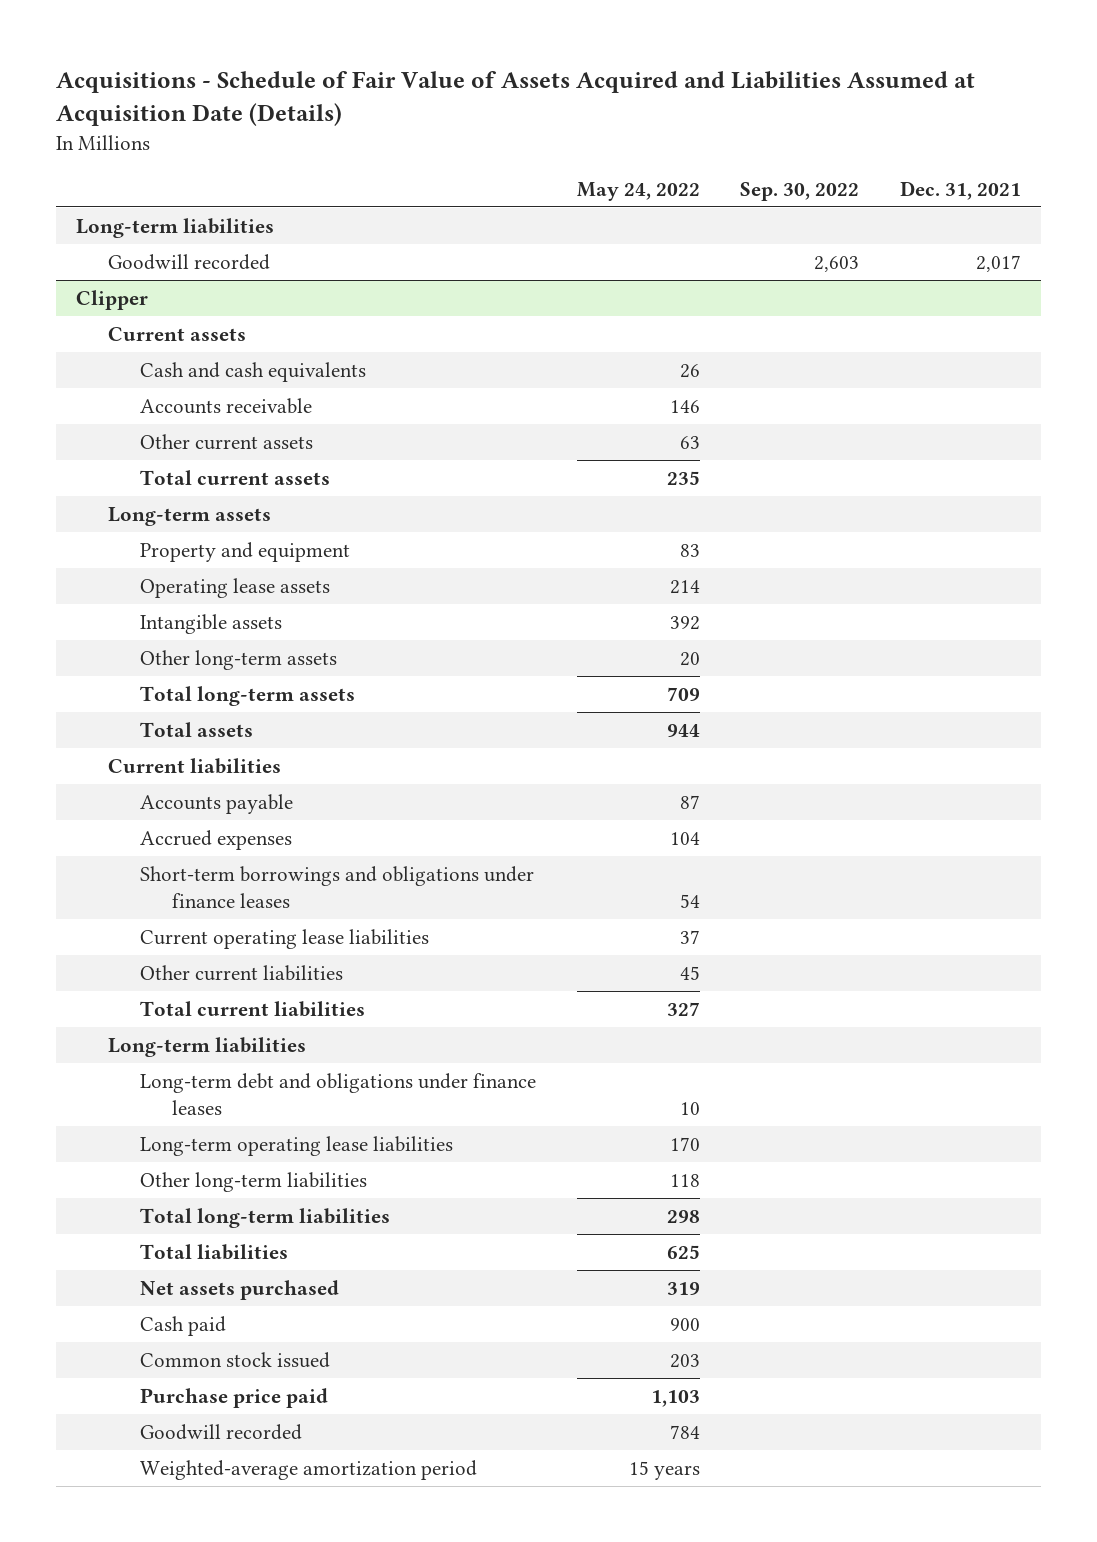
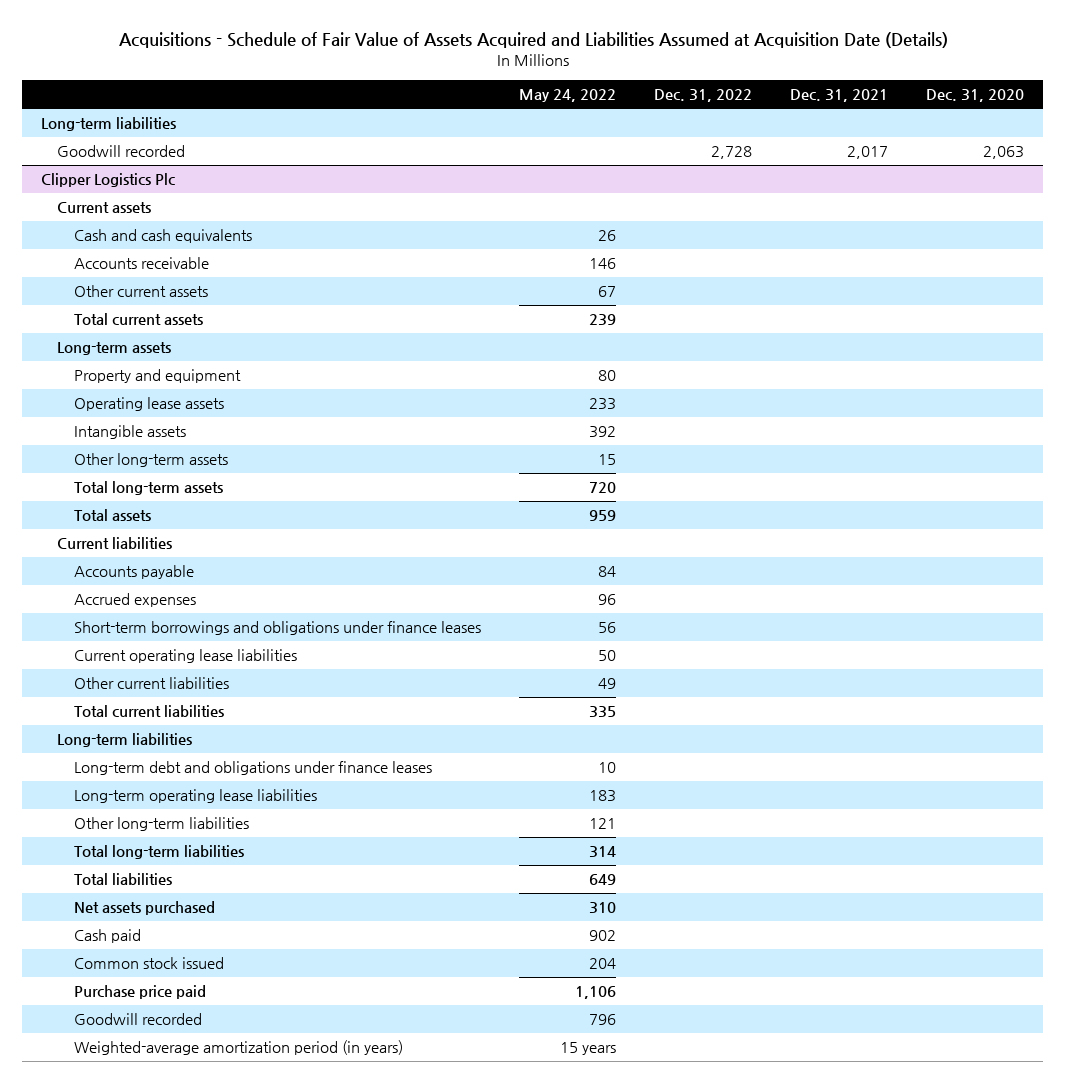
[740,181,860,201] Sep. 30, 2022 -> none
none -> [653,89,752,103] Dec. 31, 2022
none -> [926,89,1025,103] Dec. 31, 2020
[75,289,148,310] Clipper -> [41,173,176,188] Clipper Logistics Plc
[679,435,700,449] 63 -> [597,286,616,298] 67
[666,470,700,485] 235 -> [588,314,616,326] 239
[679,543,700,557] 83 -> [597,370,616,382] 80
[669,579,700,594] 214 -> [588,398,616,411] 233
[679,651,700,666] 20 -> [597,454,616,466] 15
[666,686,700,701] 709 -> [588,482,616,494] 720
[666,723,700,737] 944 -> [588,510,616,522] 959
[679,794,700,809] 87 -> [597,566,616,578] 84
[669,831,700,845] 104 -> [597,594,616,606] 96
[679,894,700,909] 54 -> [597,622,616,634] 56
[679,929,700,944] 37 -> [597,650,616,662] 50
[679,965,700,980] 45 -> [597,678,616,690] 49
[666,1001,700,1016] 327 -> [588,706,616,718] 335
[669,1136,700,1151] 170 -> [588,790,616,803] 183
[669,1173,700,1187] 118 -> [588,818,616,830] 121
[666,1209,700,1223] 298 -> [588,846,616,858] 314
[666,1244,700,1259] 625 -> [588,874,616,886] 649
[666,1281,700,1295] 319 -> [588,902,616,914] 310
[669,1317,700,1331] 900 -> [588,930,616,942] 902
[669,1353,700,1368] 203 -> [588,958,616,970] 204
[650,1389,700,1407] 1,103 -> [574,986,616,1000] 1,106
[669,1424,700,1439] 784 -> [588,1014,616,1026] 796
[140,1459,478,1480] Weighted-average amortization period -> [73,1040,403,1056] Weighted-average amortization period (in years)

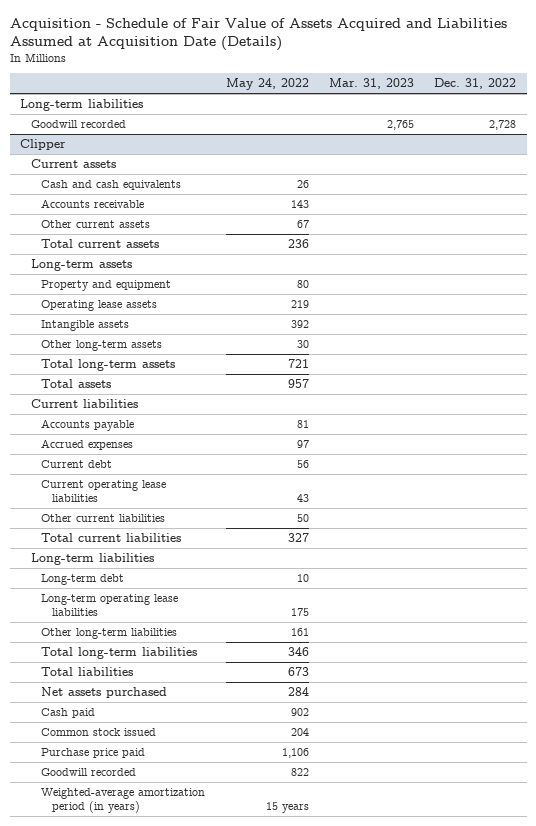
[118,31,948,48] Acquisitions - Schedule of Fair Value of Assets Acquired and Liabilities Assumed at Acquisition Date (Details) -> [9,17,507,51] Acquisition - Schedule of Fair Value of Assets Acquired and Liabilities Assumed at Acquisition Date (Details)
[789,89,888,103] Dec. 31, 2021 -> none
[926,89,1025,103] Dec. 31, 2020 -> none
none -> [328,78,414,90] Mar. 31, 2023
[41,173,176,188] Clipper Logistics Plc -> [19,139,66,151] Clipper
[588,258,616,270] 146 -> [290,200,309,209] 143
[588,314,616,326] 239 -> [287,239,309,249] 236
[588,398,616,411] 233 -> [290,300,309,309] 219
[597,454,616,466] 15 -> [296,340,309,349] 30
[588,482,616,494] 720 -> [287,359,309,369] 721
[588,510,616,522] 959 -> [287,379,309,389] 957
[597,566,616,578] 84 -> [296,420,309,429] 81
[597,594,616,606] 96 -> [296,440,309,449] 97
[73,621,481,636] Short-term borrowings and obligations under finance leases -> [41,460,113,469] Current debt
[597,650,616,662] 50 -> [296,493,309,502] 43
[597,678,616,690] 49 -> [296,514,309,523] 50
[588,706,616,718] 335 -> [287,533,309,543] 327
[73,761,432,776] Long-term debt and obligations under finance leases -> [41,574,125,586] Long-term debt
[588,790,616,803] 183 -> [290,607,309,616] 175
[588,818,616,830] 121 -> [290,628,309,637] 161
[588,846,616,858] 314 -> [287,647,309,657] 346
[588,874,616,886] 649 -> [287,667,309,677] 673
[588,902,616,914] 310 -> [287,687,309,697] 284
[588,1014,616,1026] 796 -> [290,768,309,777] 822

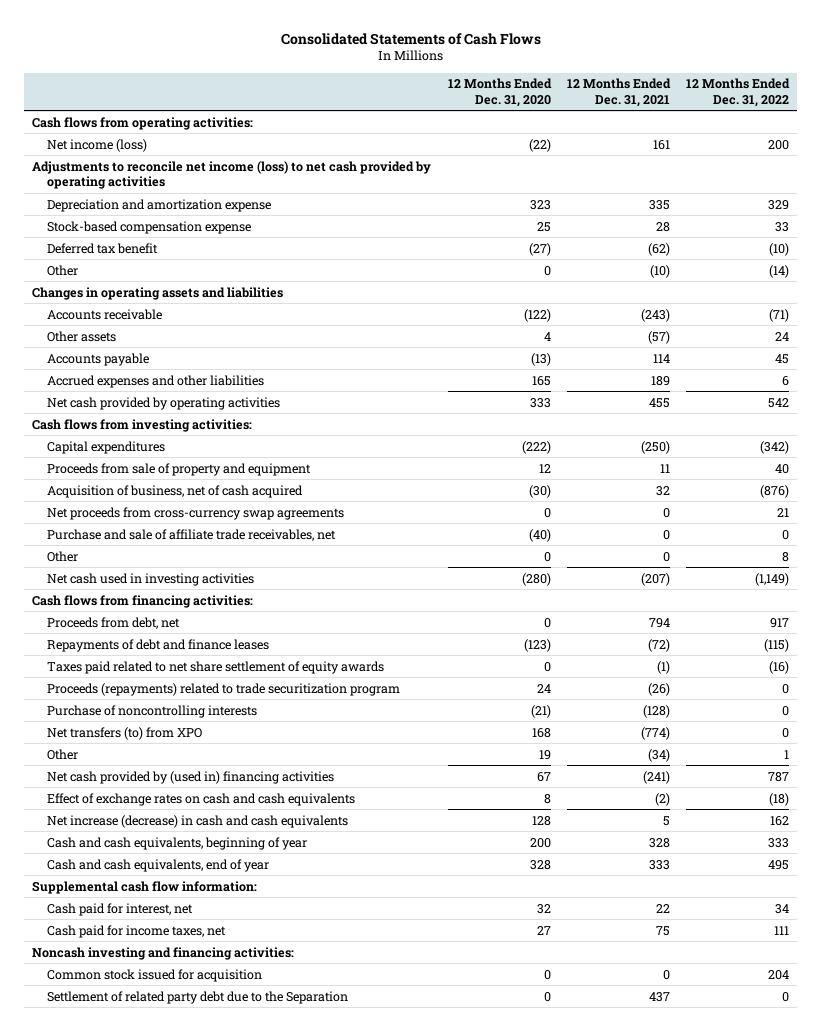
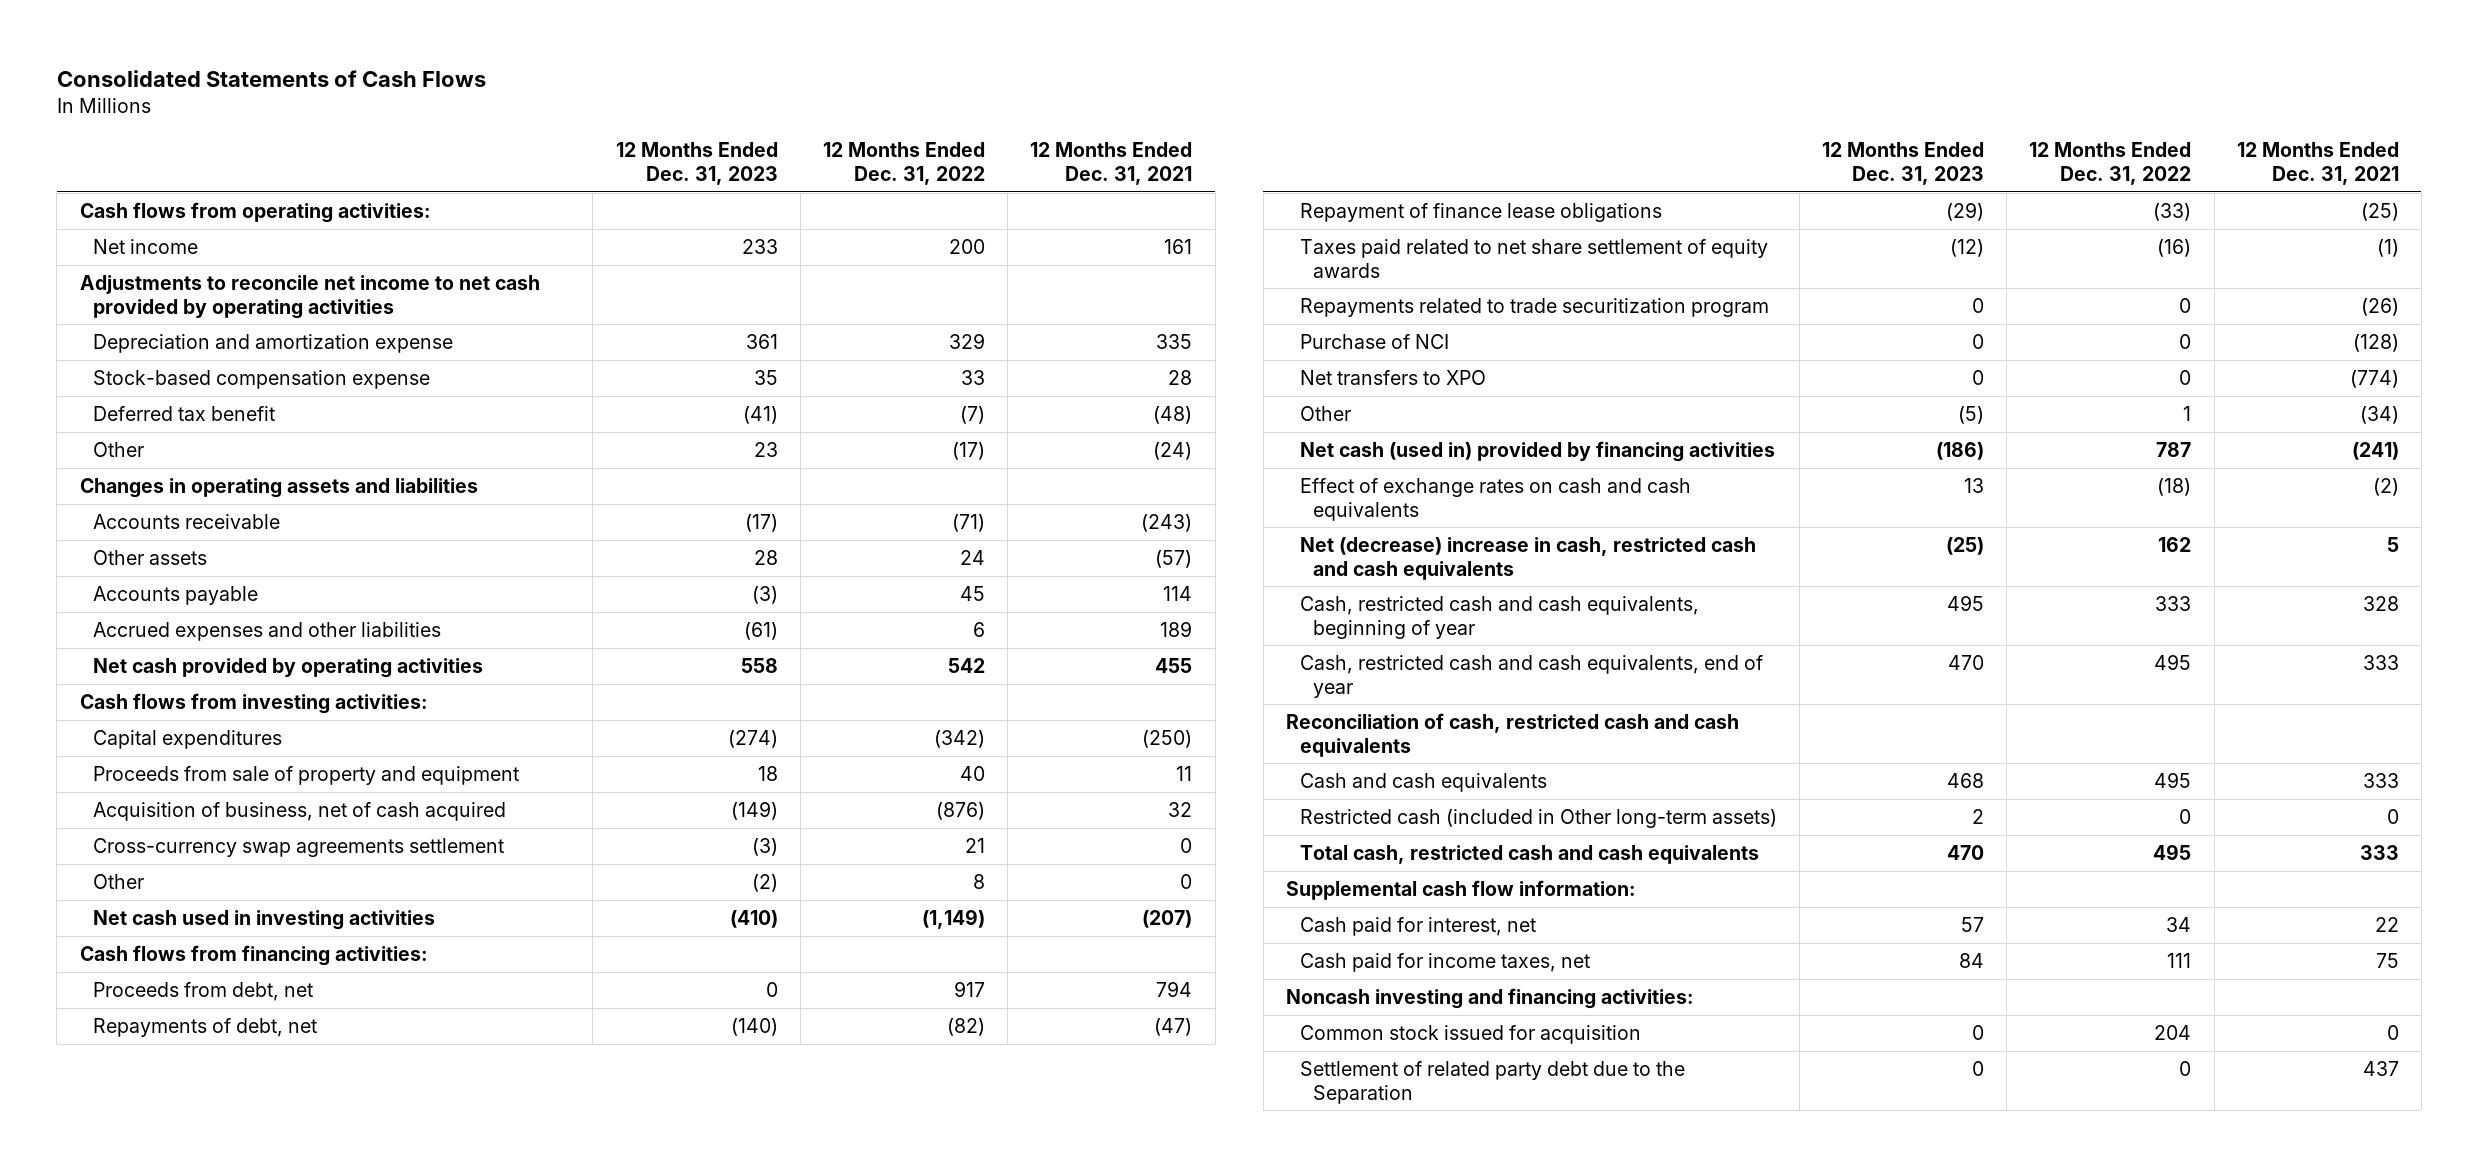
[447,78,552,107] 12 Months Ended Dec. 31, 2020 -> none
none -> [615,142,778,185] 12 Months Ended Dec. 31, 2023
[46,138,147,152] Net income (loss) -> [93,238,199,254] Net income
[32,160,432,190] Adjustments to reconcile net income (loss) to net cash provided by operating activities -> [79,274,540,319] Adjustments to reconcile net income to net cash provided by operating activities
[647,242,670,256] (62) -> [1153,405,1193,424] (48)
[768,242,789,256] (10) -> [960,405,986,424] (7)
[649,264,670,278] (10) -> [1153,441,1193,460] (24)
[768,264,789,278] (14) -> [952,441,986,460] (17)
[46,528,336,541] Purchase and sale of affiliate trade receivables, net -> none
[46,506,344,520] Net proceeds from cross-currency swap agreements -> [93,837,505,857] Cross-currency swap agreements settlement
[46,638,269,652] Repayments of debt and finance leases -> none
none -> [93,1017,318,1037] Repayments of debt, net
none -> [1299,202,1662,222] Repayment of finance lease obligations
[46,682,400,696] Proceeds (repayments) related to trade securitization program -> [1299,297,1769,317] Repayments related to trade securitization program
[46,704,257,718] Purchase of noncontrolling interests -> [1299,333,1449,349] Purchase of NCI
[46,726,202,740] Net transfers (to) from XPO -> [1299,369,1486,385] Net transfers to XPO
[46,770,334,784] Net cash provided by (used in) financing activities -> [1299,440,1775,462] Net cash (used in) provided by financing activities
[46,814,348,828] Net increase (decrease) in cash and cash equivalents -> [1299,536,1756,580] Net (decrease) increase in cash, restricted cash and cash equivalents
[46,836,307,850] Cash and cash equivalents, beginning of year -> [1299,595,1699,639] Cash, restricted cash and cash equivalents, beginning of year
[46,858,269,872] Cash and cash equivalents, end of year -> [1299,654,1763,698] Cash, restricted cash and cash equivalents, end of year
none -> [1286,712,1740,757] Reconciliation of cash, restricted cash and cash equivalents
none -> [1299,772,1547,792] Cash and cash equivalents
none -> [1299,808,1777,828] Restricted cash (included in Other long-term assets)
none -> [1299,844,1759,864] Total cash, restricted cash and cash equivalents

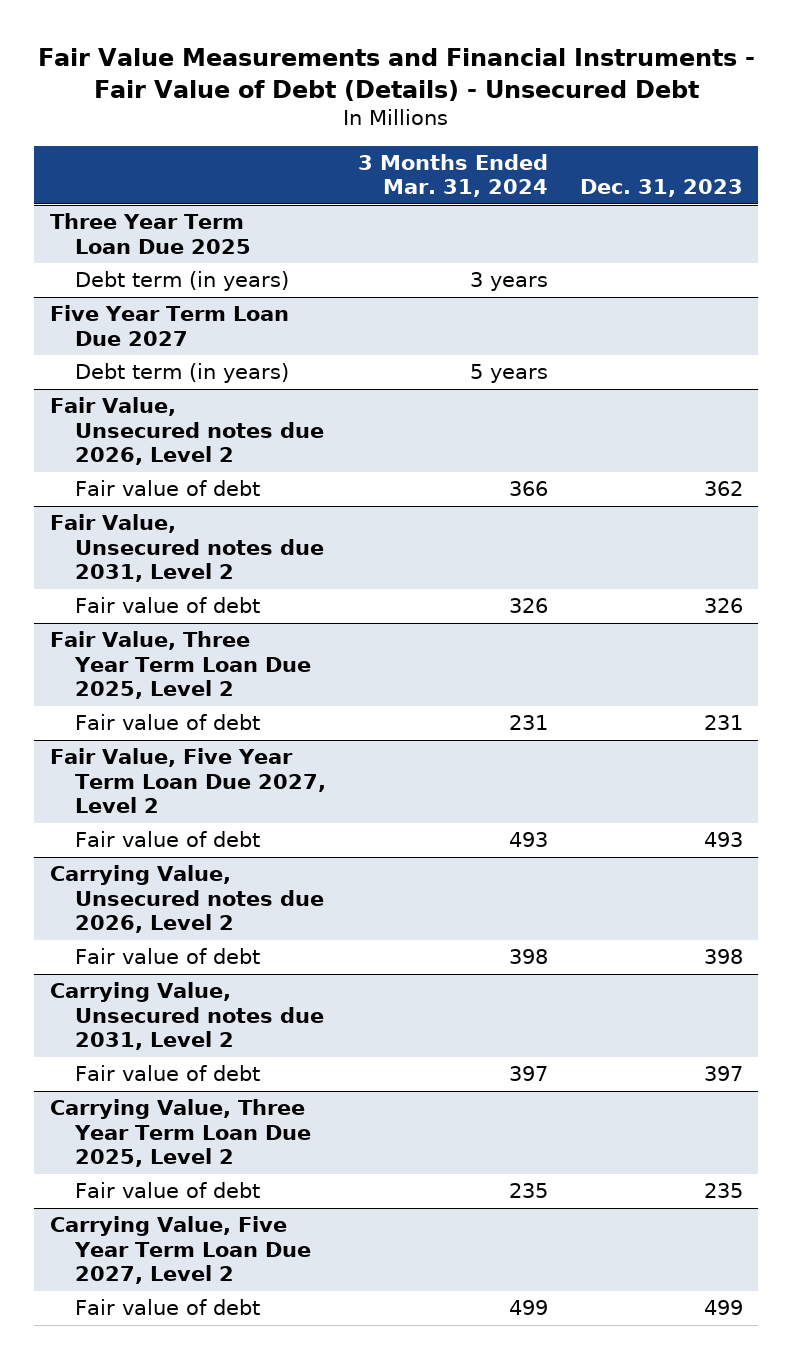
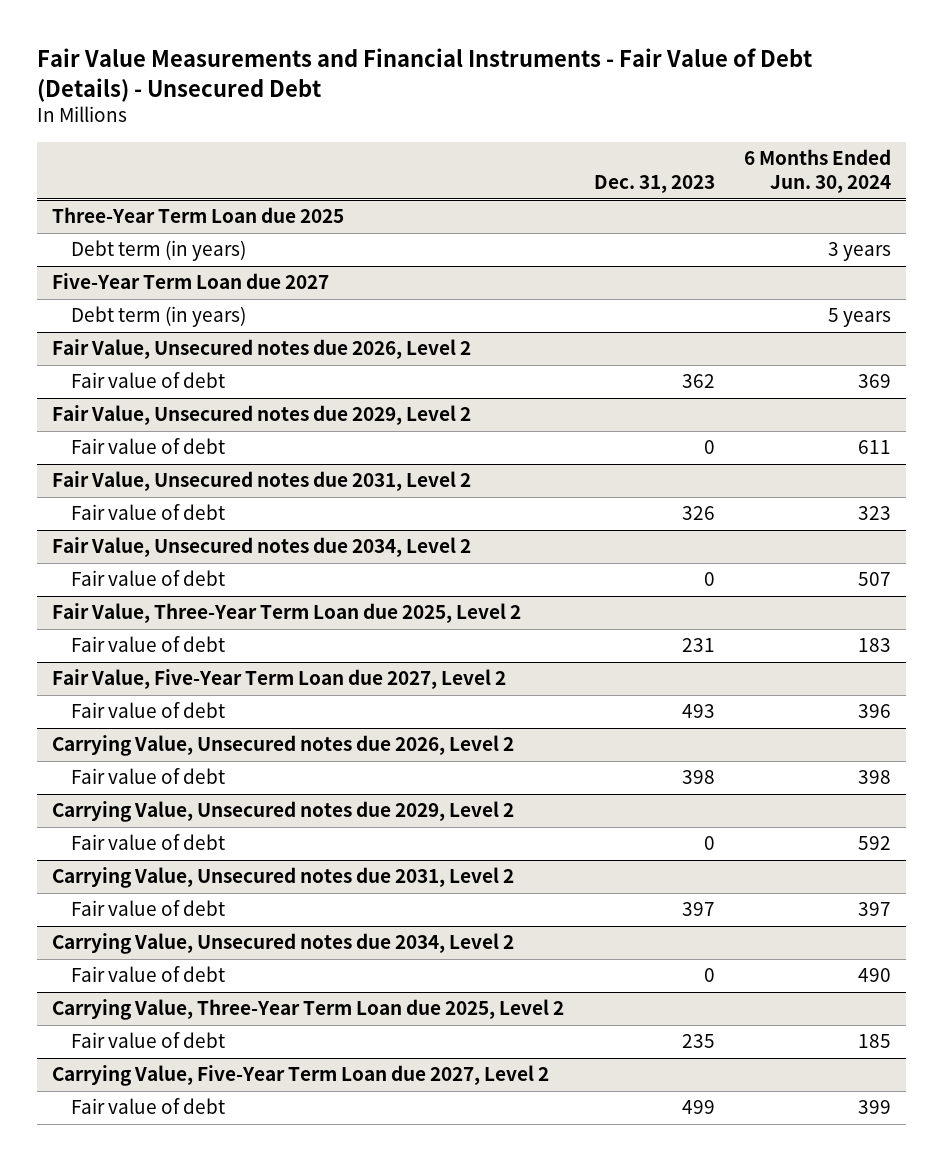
[357,153,548,198] 3 Months Ended Mar. 31, 2024 -> none
none -> [744,148,892,194] 6 Months Ended Jun. 30, 2024
[50,213,252,254] Three Year Term Loan Due 2025 -> [51,207,344,224] Three-Year Term Loan due 2025
[50,305,290,346] Five Year Term Loan Due 2027 -> [51,273,329,290] Five-Year Term Loan due 2027
none -> [51,405,471,426] Fair Value, Unsecured notes due 2029, Level 2
none -> [71,438,226,455] Fair value of debt
none -> [51,537,471,558] Fair Value, Unsecured notes due 2034, Level 2
none -> [71,570,226,587] Fair value of debt
[50,631,312,700] Fair Value, Three Year Term Loan Due 2025, Level 2 -> [51,603,521,624] Fair Value, Three-Year Term Loan due 2025, Level 2
[50,748,327,814] Fair Value, Five Year Term Loan Due 2027, Level 2 -> [51,669,506,690] Fair Value, Five-Year Term Loan due 2027, Level 2
none -> [51,801,514,823] Carrying Value, Unsecured notes due 2029, Level 2
none -> [71,834,226,851] Fair value of debt
none -> [51,933,514,955] Carrying Value, Unsecured notes due 2034, Level 2
none -> [71,966,226,983] Fair value of debt
[50,1099,312,1168] Carrying Value, Three Year Term Loan Due 2025, Level 2 -> [51,999,564,1021] Carrying Value, Three-Year Term Loan due 2025, Level 2
[50,1216,312,1285] Carrying Value, Five Year Term Loan Due 2027, Level 2 -> [51,1065,549,1087] Carrying Value, Five-Year Term Loan due 2027, Level 2

